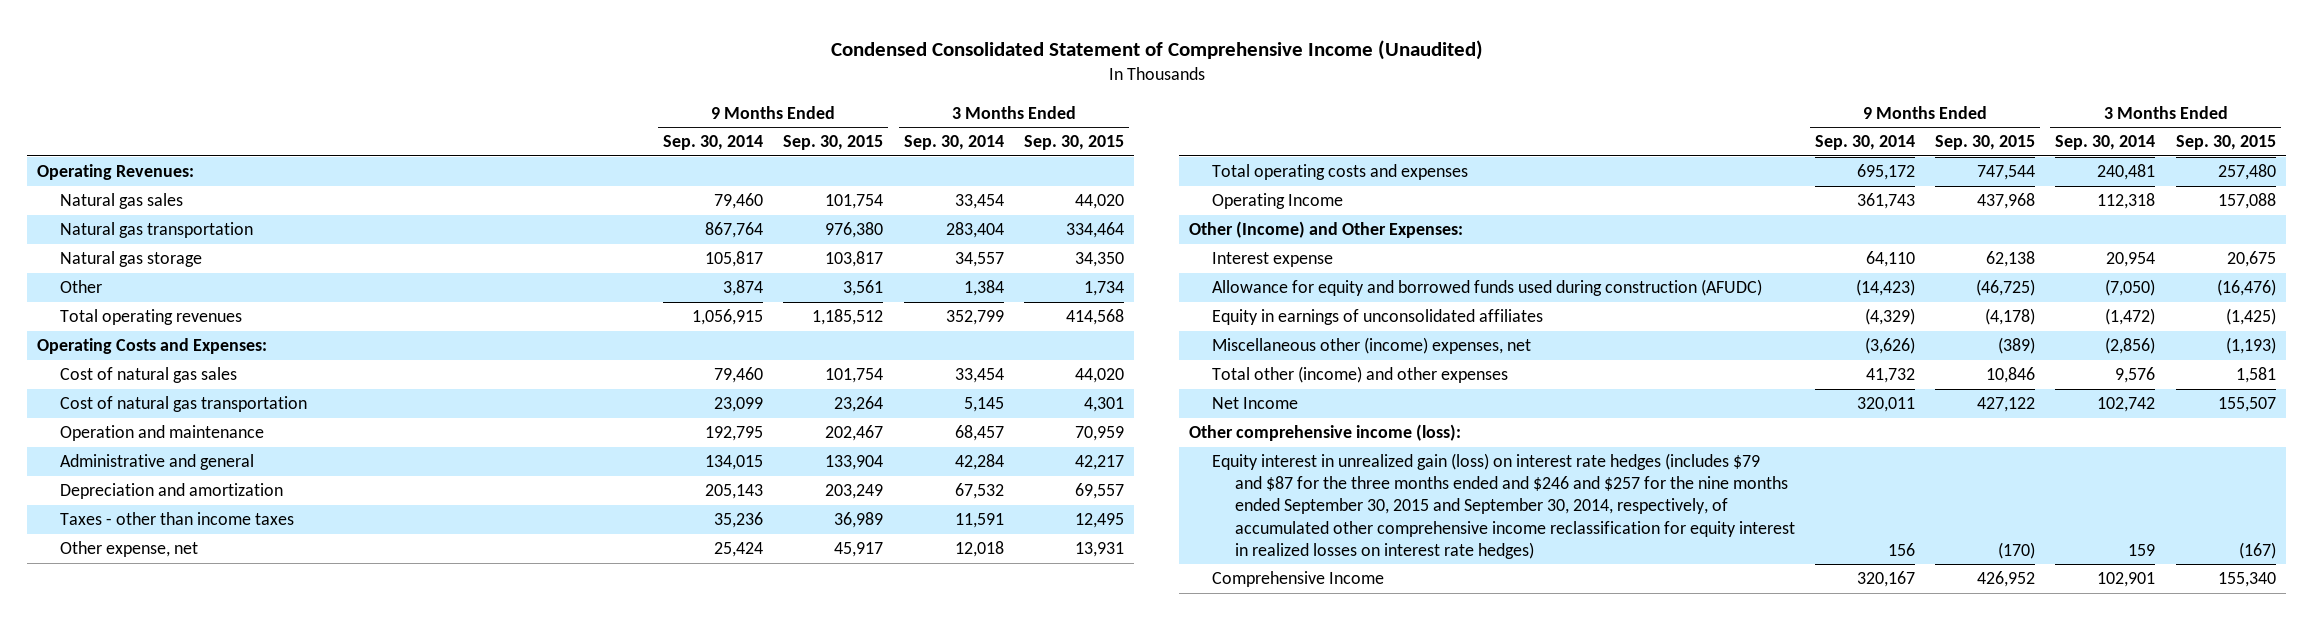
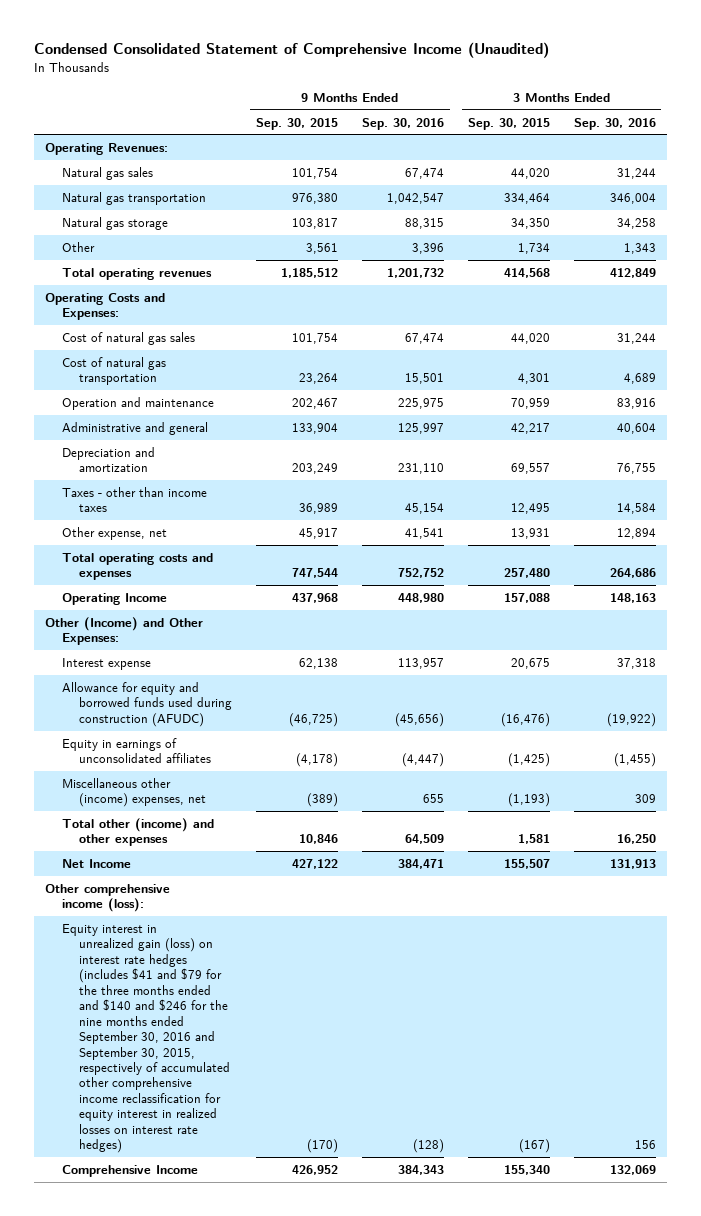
[663,135,764,151] Sep. 30, 2014 -> none
[903,135,1004,151] Sep. 30, 2014 -> none
none -> [361,117,444,130] Sep. 30, 2016
none -> [573,117,656,130] Sep. 30, 2016
[1212,453,1795,559] Equity interest in unrealized gain (loss) on interest rate hedges (includes $79 and $87 for the three months ended and $246 and $257 for the nine months ended September 30, 2015 and September 30, 2014, respectively, of accumulated other comprehensive income reclassification for equity interest in realized losses on interest rate hedges) -> [62,924,230,1154] Equity interest in unrealized gain (loss) on interest rate hedges (includes $41 and $79 for the three months ended and $140 and $246 for the nine months ended September 30, 2016 and September 30, 2015, respectively of accumulated other comprehensive income reclassification for equity interest in realized losses on interest rate hedges)

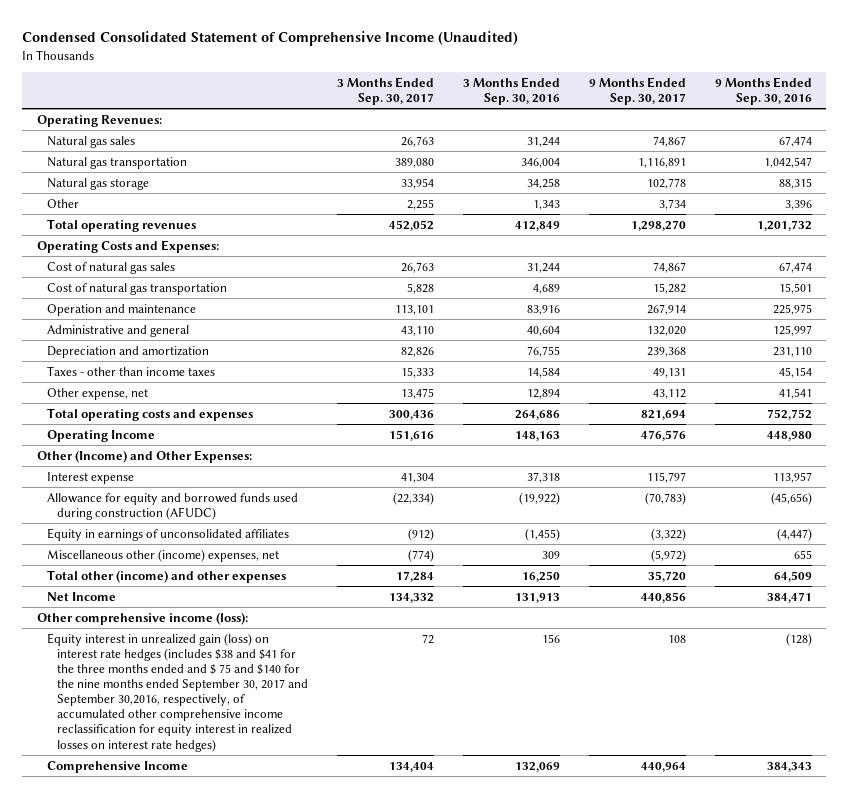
[255,117,338,130] Sep. 30, 2015 -> none
[467,117,550,130] Sep. 30, 2015 -> none
none -> [336,76,434,106] 3 Months Ended Sep. 30, 2017
none -> [588,76,686,106] 9 Months Ended Sep. 30, 2017
[62,924,230,1154] Equity interest in unrealized gain (loss) on interest rate hedges (includes $41 and $79 for the three months ended and $140 and $246 for the nine months ended September 30, 2016 and September 30, 2015, respectively of accumulated other comprehensive income reclassification for equity interest in realized losses on interest rate hedges) -> [46,632,309,752] Equity interest in unrealized gain (loss) on interest rate hedges (includes $38 and $41 for the three months ended and $ 75 and $140 for the nine months ended September 30, 2017 and September 30,2016, respectively, of accumulated other comprehensive income reclassification for equity interest in realized losses on interest rate hedges)

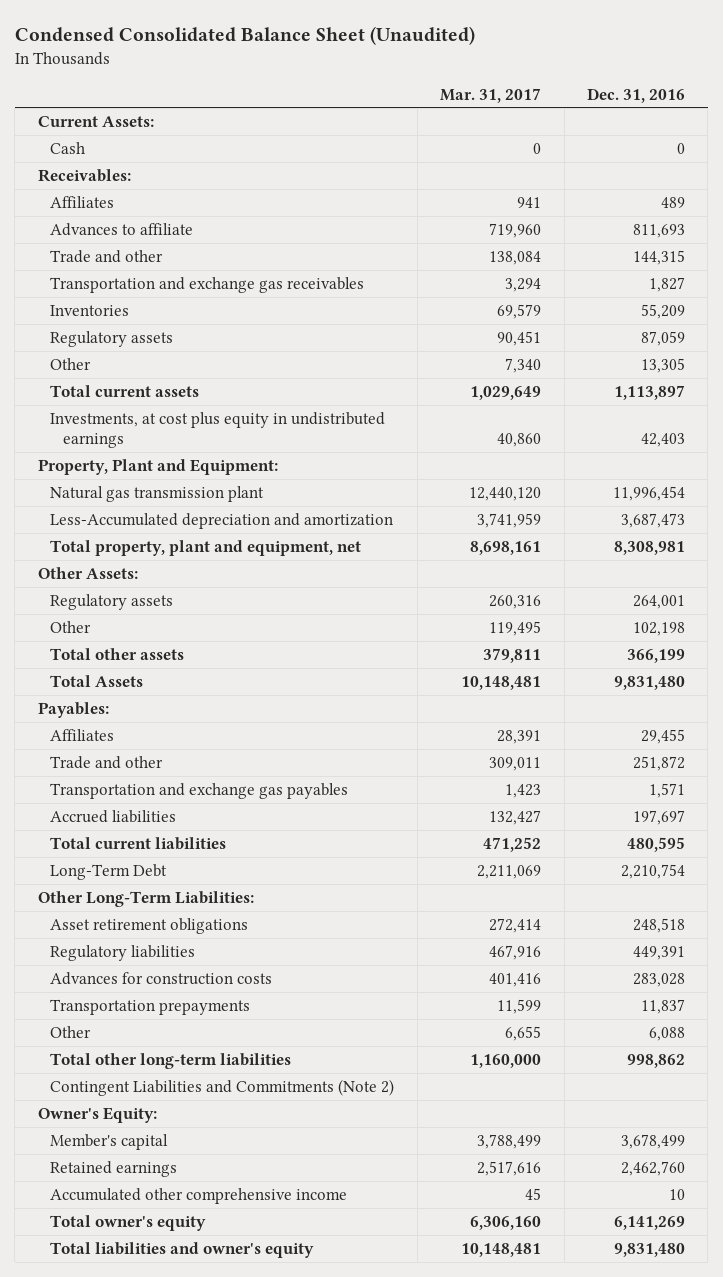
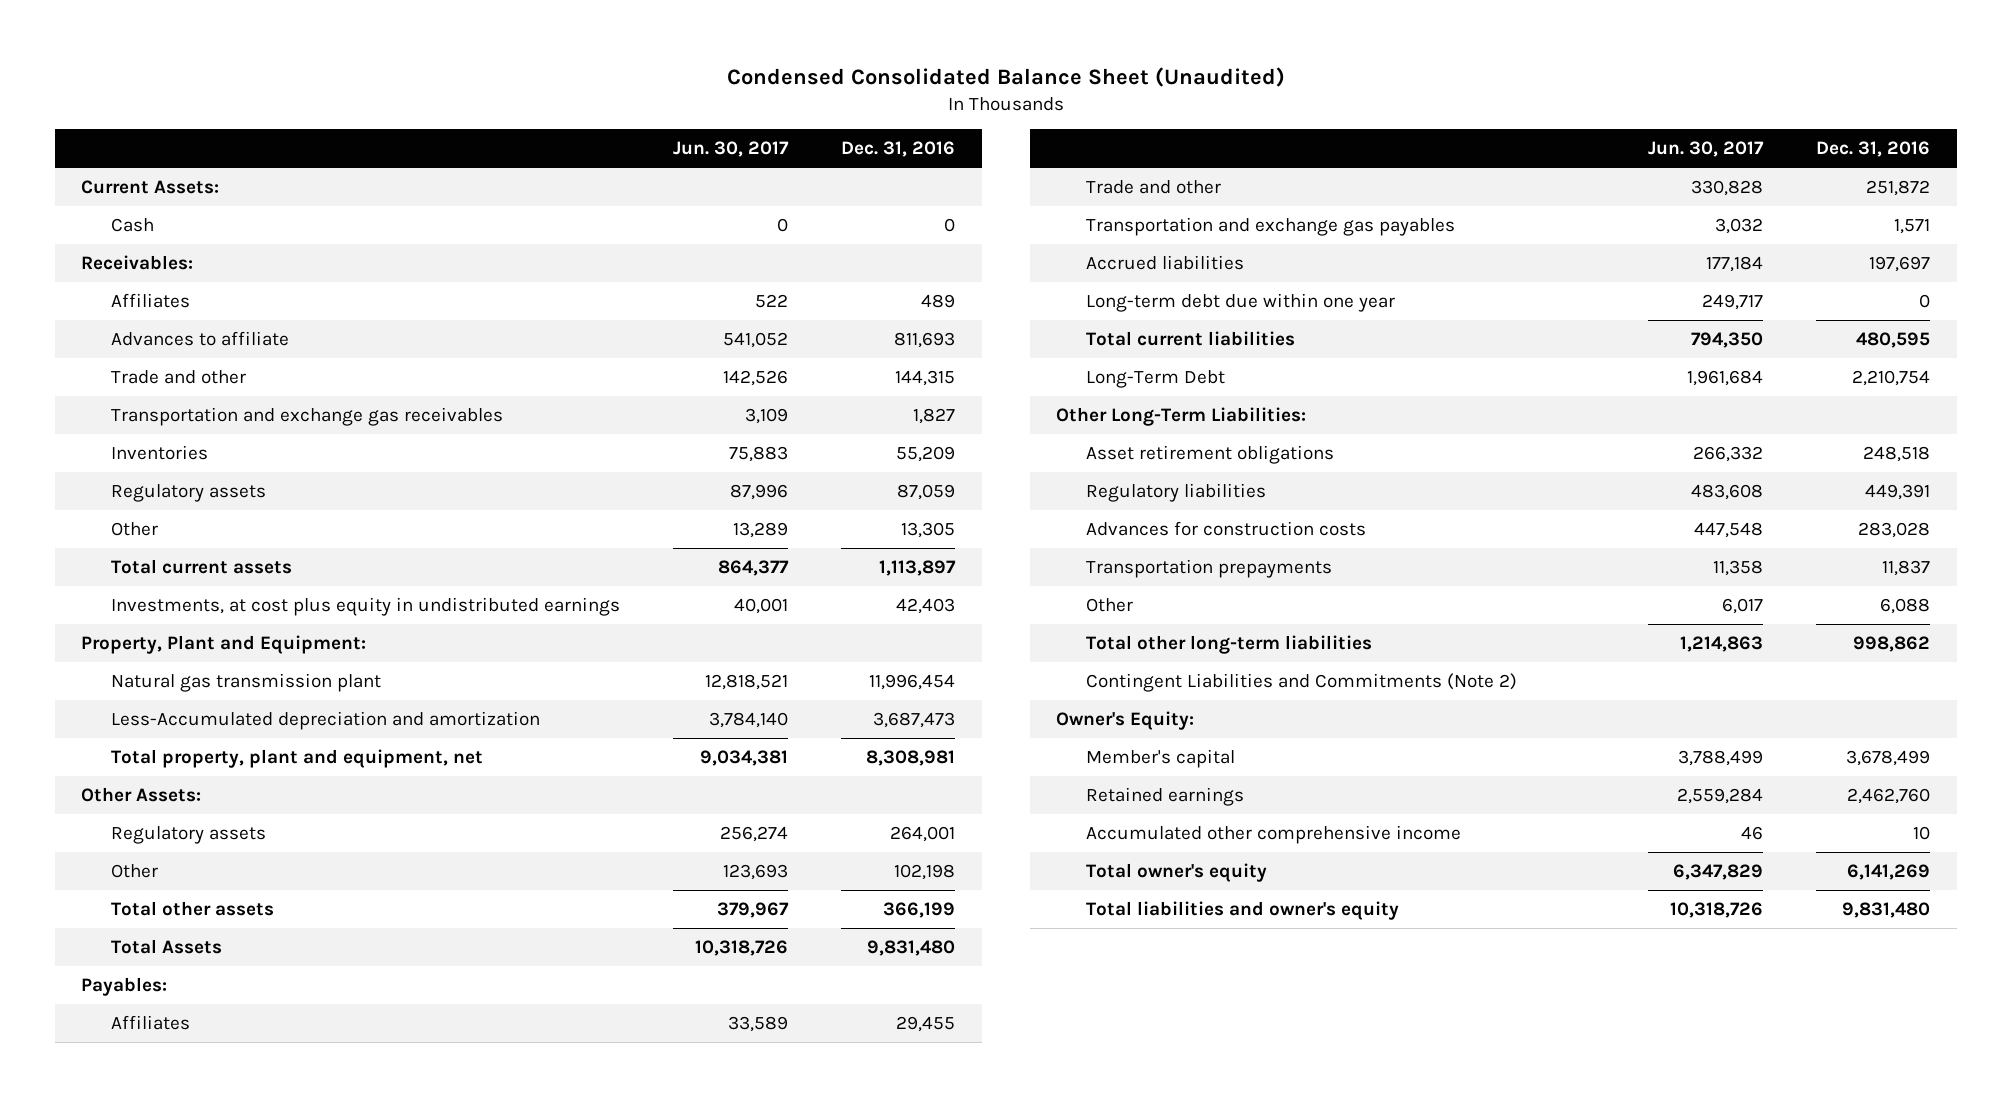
[440,87,542,103] Mar. 31, 2017 -> none
none -> [673,141,790,158] Jun. 30, 2017
none -> [1086,292,1396,312] Long-term debt due within one year

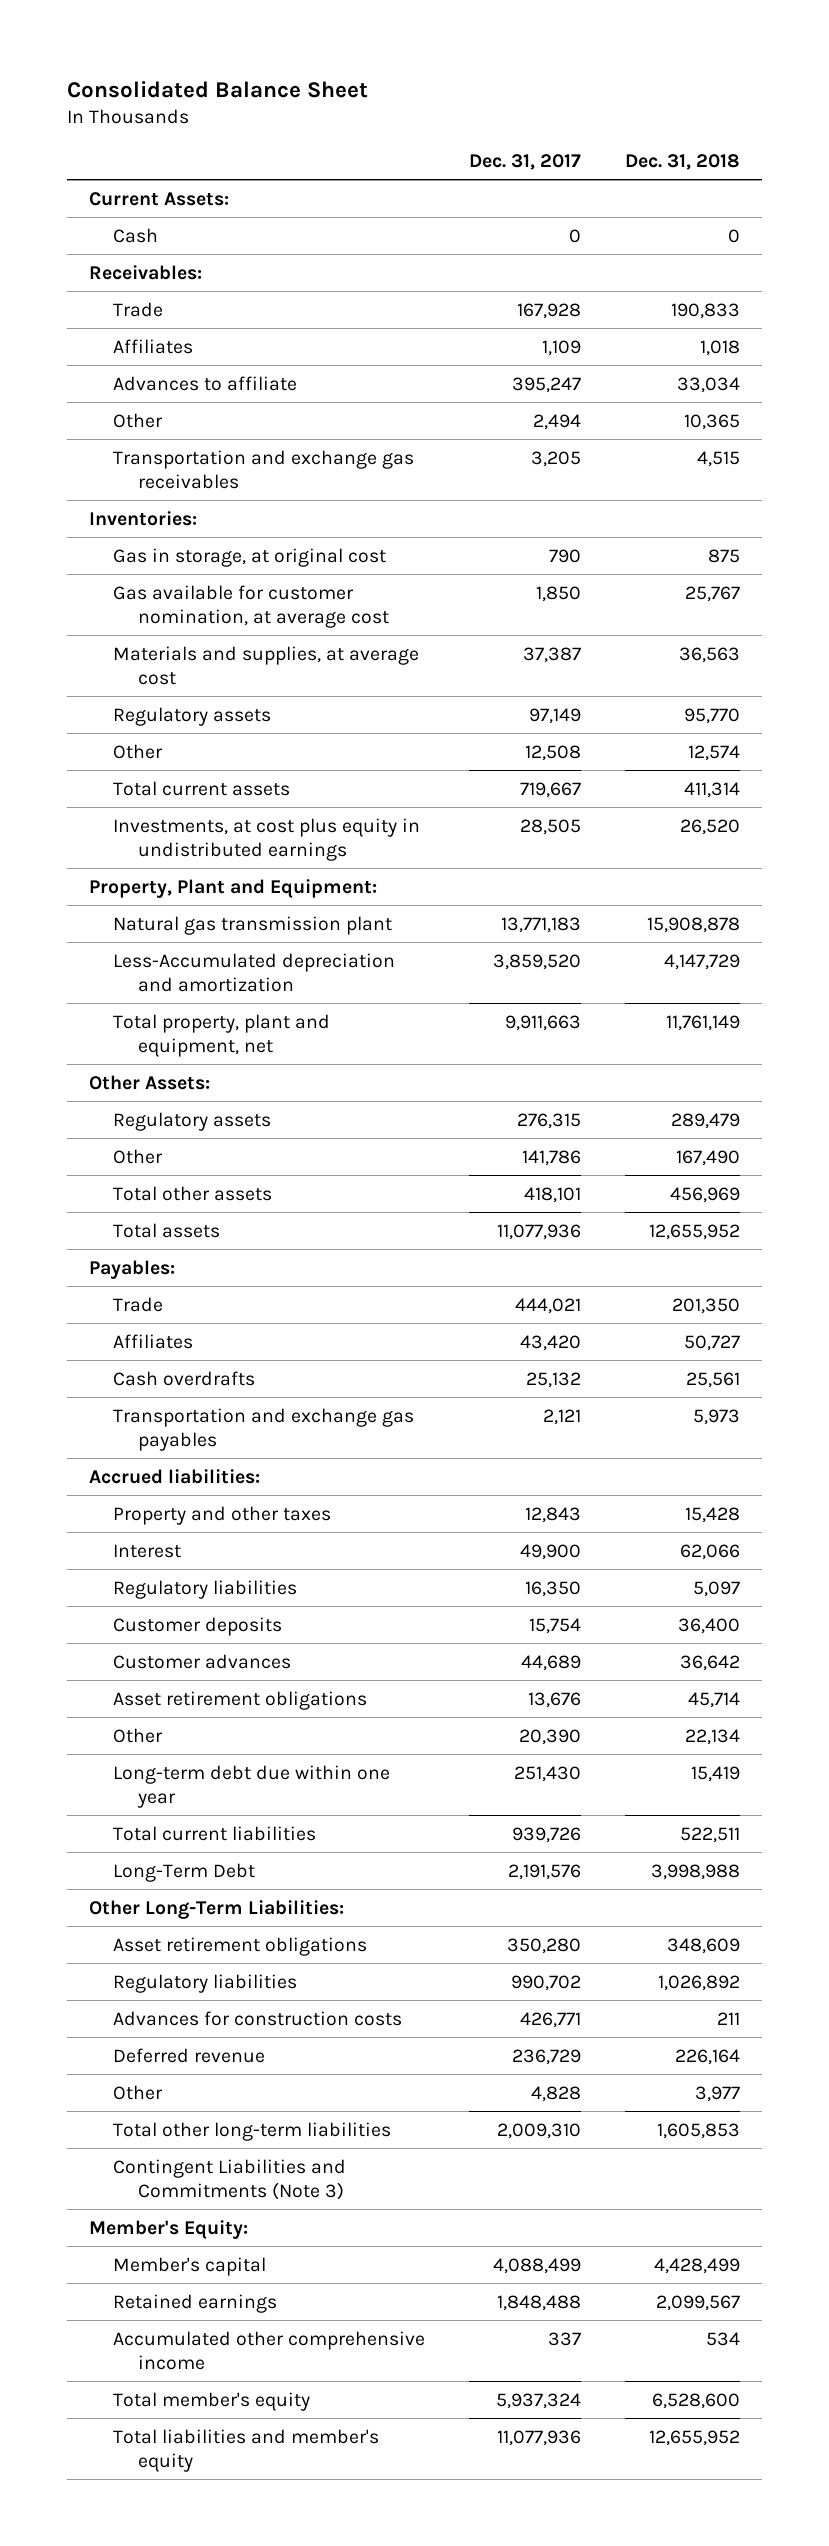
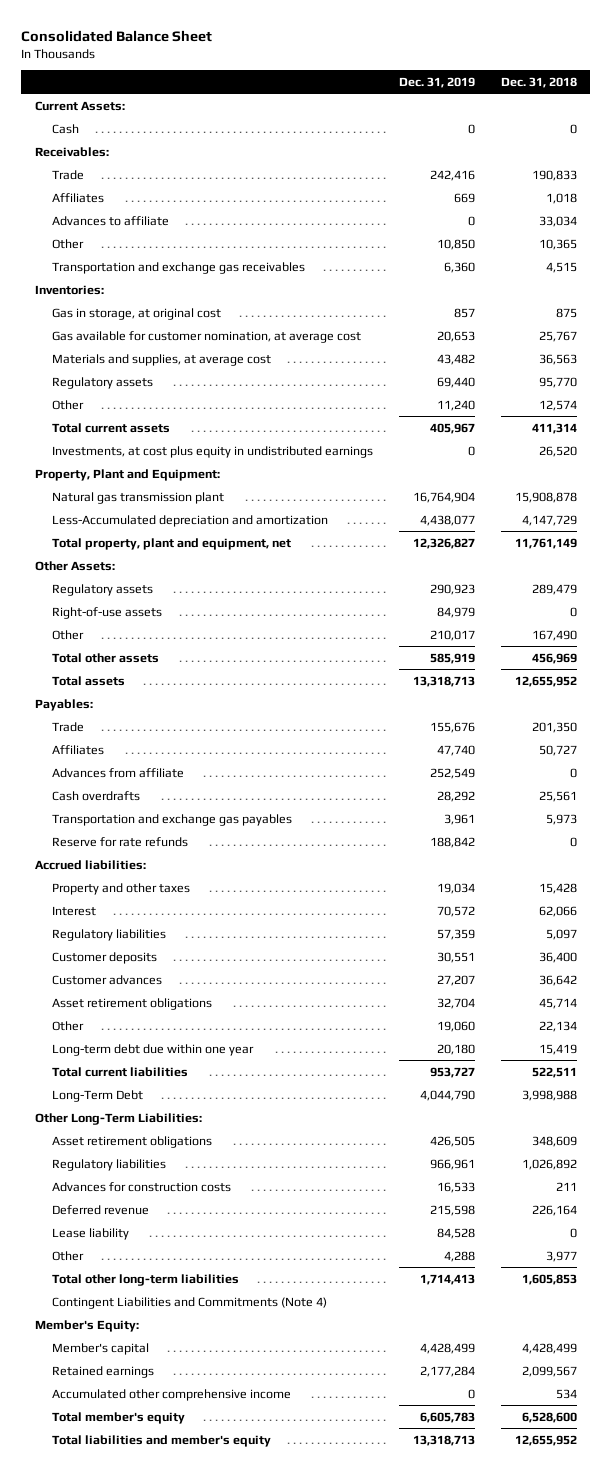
[469,154,582,171] Dec. 31, 2017 -> none
none -> [398,76,475,88] Dec. 31, 2019
none -> [51,606,162,619] Right-of-use assets
none -> [51,767,184,778] Advances from affiliate
none -> [51,836,188,847] Reserve for rate refunds
none -> [51,1227,129,1240] Lease liability
[113,2158,347,2200] Contingent Liabilities and Commitments (Note 3) -> [51,1296,327,1309] Contingent Liabilities and Commitments (Note 4)

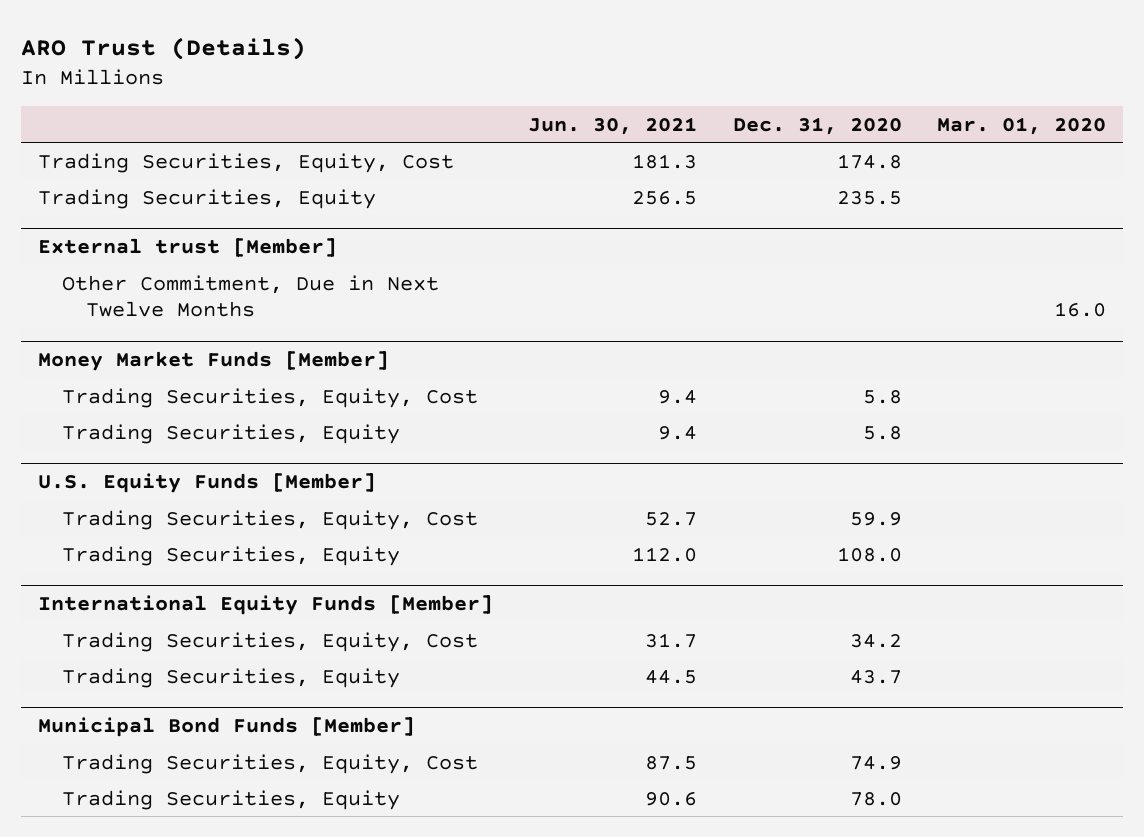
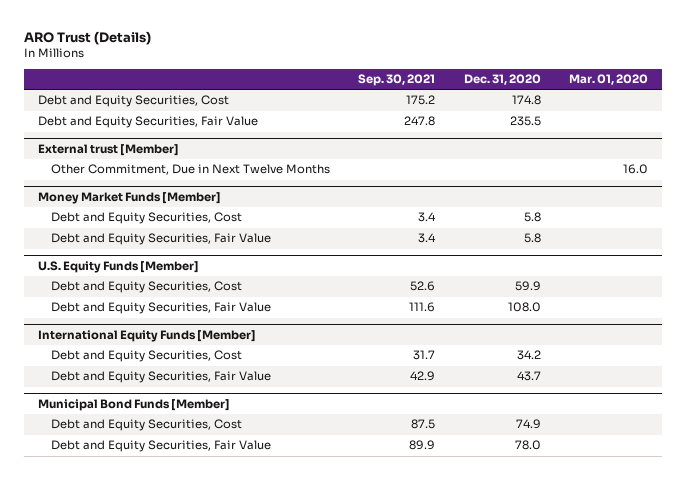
[528,116,698,135] Jun. 30, 2021 -> none
none -> [358,73,436,86] Sep. 30, 2021
[38,152,455,173] Trading Securities, Equity, Cost -> [38,95,230,108] Debt and Equity Securities, Cost
[38,188,377,209] Trading Securities, Equity -> [38,116,259,129] Debt and Equity Securities, Fair Value
[62,423,401,444] Trading Securities, Equity -> none
[62,387,479,408] Trading Securities, Equity, Cost -> [50,212,242,225] Debt and Equity Securities, Cost
none -> [50,233,271,246] Debt and Equity Securities, Fair Value
[62,545,401,566] Trading Securities, Equity -> none
[62,509,479,530] Trading Securities, Equity, Cost -> [50,281,242,294] Debt and Equity Securities, Cost
none -> [50,302,271,315] Debt and Equity Securities, Fair Value
[62,631,479,652] Trading Securities, Equity, Cost -> [50,350,242,363] Debt and Equity Securities, Cost
[62,667,401,688] Trading Securities, Equity -> [50,371,271,384] Debt and Equity Securities, Fair Value
[62,789,401,810] Trading Securities, Equity -> none
[62,753,479,774] Trading Securities, Equity, Cost -> [50,419,242,432] Debt and Equity Securities, Cost
none -> [50,440,271,453] Debt and Equity Securities, Fair Value

